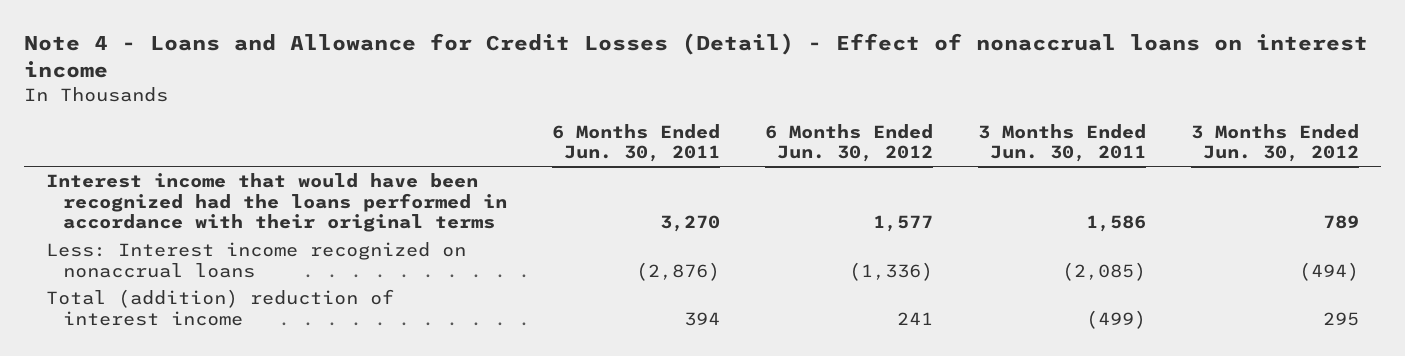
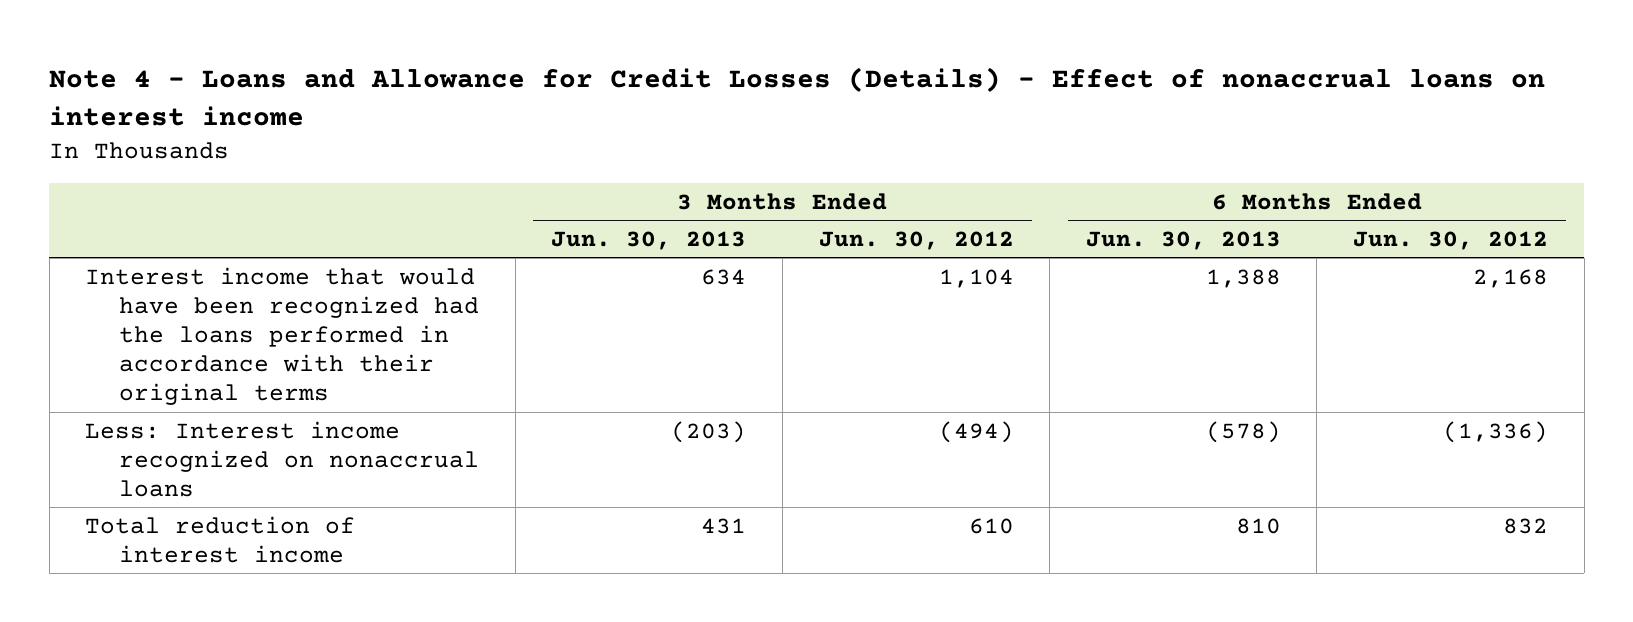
[23,33,1368,79] Note 4 - Loans and Allowance for Credit Losses (Detail) - Effect of nonaccrual loans on interest income -> [49,67,1546,127] Note 4 - Loans and Allowance for Credit Losses (Details) - Effect of nonaccrual loans on interest income
[552,123,721,163] 6 Months Ended Jun. 30, 2011 -> none
[977,123,1146,163] 3 Months Ended Jun. 30, 2011 -> none
none -> [551,230,747,250] Jun. 30, 2013
none -> [1085,230,1281,250] Jun. 30, 2013
[873,215,934,233] 1,577 -> [1473,268,1549,288] 2,168
[1322,215,1359,230] 789 -> [938,268,1014,288] 1,104
[45,288,394,326] Total (addition) reduction of interest income -> [85,515,356,563] Total reduction of interest income
[897,311,934,325] 241 -> [1503,517,1549,534] 832
[1322,311,1359,326] 295 -> [968,517,1014,534] 610

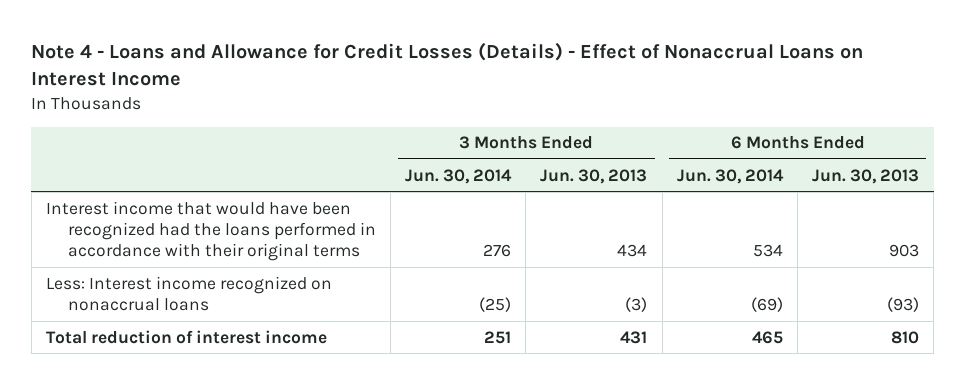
[49,67,1546,127] Note 4 - Loans and Allowance for Credit Losses (Details) - Effect of nonaccrual loans on interest income -> [31,42,864,87] Note 4 - Loans and Allowance for Credit Losses (Details) - Effect of Nonaccrual Loans on Interest Income
[818,230,1014,250] Jun. 30, 2012 -> none
[1353,230,1549,250] Jun. 30, 2012 -> none
none -> [404,168,512,184] Jun. 30, 2014
none -> [676,168,784,184] Jun. 30, 2014
[701,268,747,285] 634 -> [617,244,648,258] 434
[1205,268,1281,288] 1,388 -> [889,244,920,258] 903
[671,420,747,443] (203) -> [625,296,648,312] (3)
[1205,420,1281,443] (578) -> [887,296,920,312] (93)

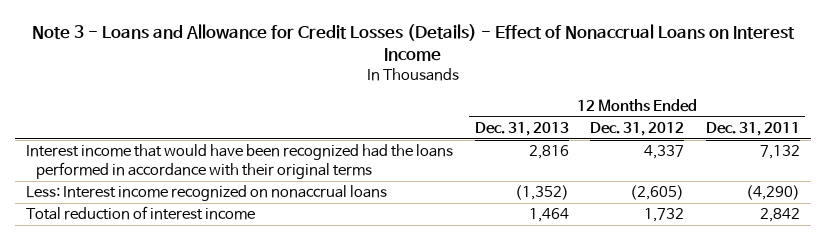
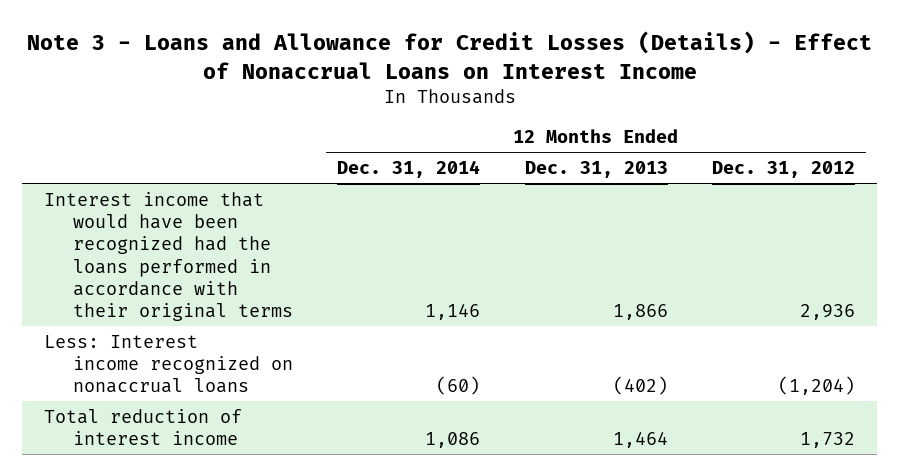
[705,121,800,136] Dec. 31, 2011 -> none
none -> [337,160,481,179] Dec. 31, 2014
[528,145,569,160] 2,816 -> [612,303,668,320] 1,866
[644,145,685,160] 4,337 -> [799,303,855,320] 2,936
[514,185,569,201] (1,352) -> [612,376,668,396] (402)
[630,185,685,201] (2,605) -> [777,376,855,396] (1,204)

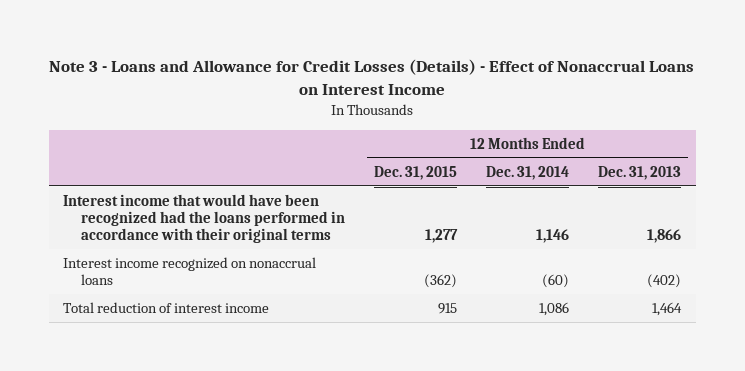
[711,161,855,179] Dec. 31, 2012 -> none
none -> [373,165,457,180] Dec. 31, 2015
[44,334,294,394] Less: Interest income recognized on nonaccrual loans -> [63,257,317,286] Interest income recognized on nonaccrual loans

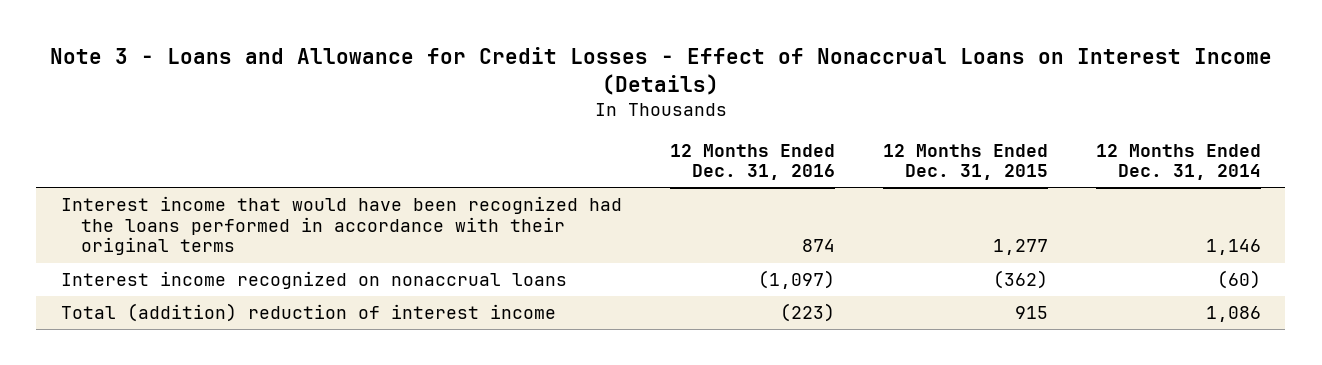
[49,58,695,95] Note 3 - Loans and Allowance for Credit Losses (Details) - Effect of Nonaccrual Loans on Interest Income -> [49,47,1272,95] Note 3 - Loans and Allowance for Credit Losses - Effect of Nonaccrual Loans on Interest Income (Details)
[598,165,682,180] Dec. 31, 2013 -> none
none -> [669,143,835,181] 12 Months Ended Dec. 31, 2016
[63,302,270,314] Total reduction of interest income -> [60,303,556,323] Total (addition) reduction of interest income

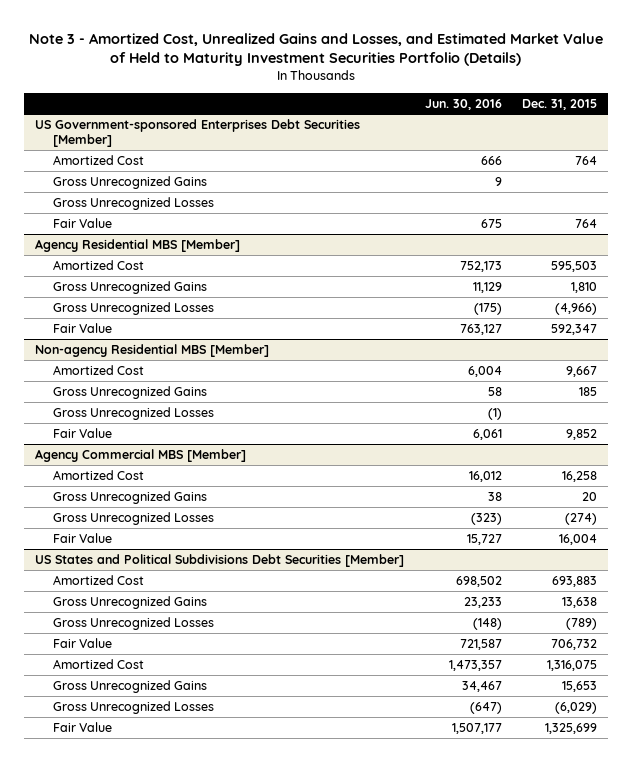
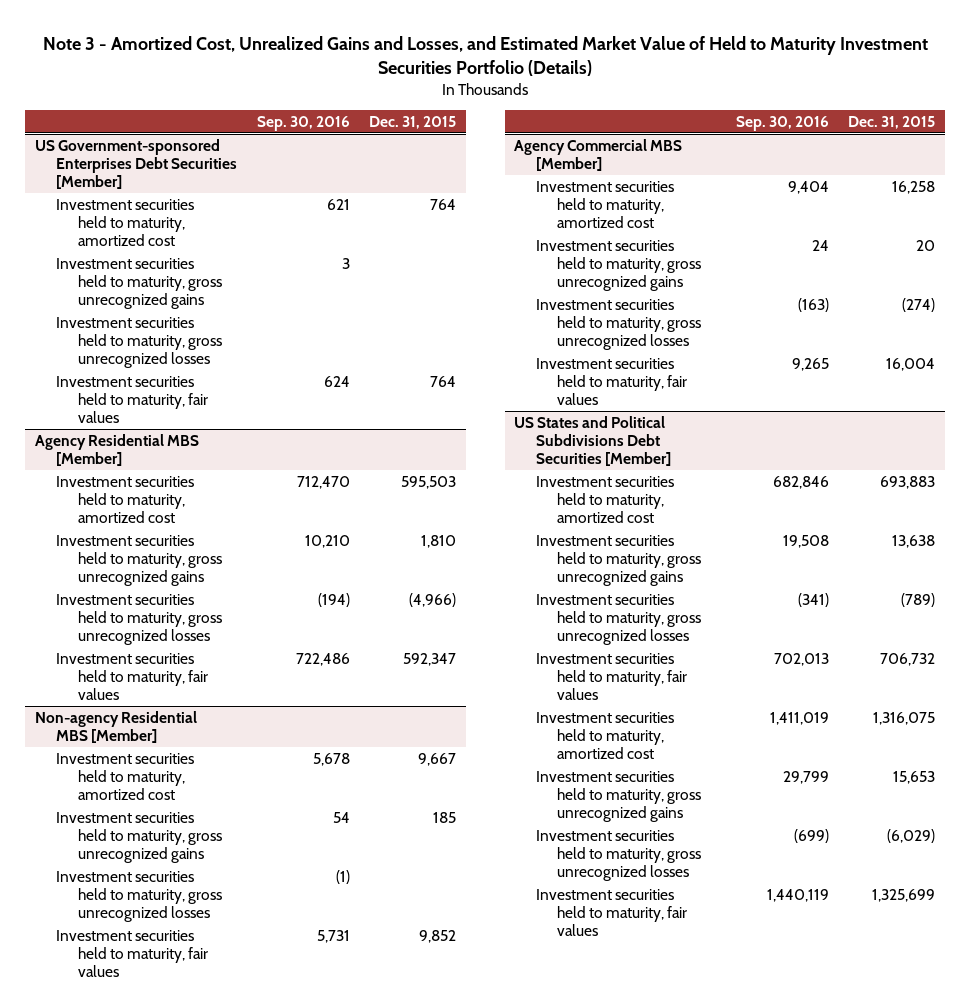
[424,98,502,110] Jun. 30, 2016 -> none
none -> [256,115,350,131] Sep. 30, 2016
[53,154,145,165] Amortized Cost -> [56,198,195,247] Investment securities held to maturity, amortized cost
[53,175,208,189] Gross Unrecognized Gains -> [56,257,222,310] Investment securities held to maturity, gross unrecognized gains
[53,196,215,210] Gross Unrecognized Losses -> [56,316,222,369] Investment securities held to maturity, gross unrecognized losses
[53,217,113,228] Fair Value -> [56,375,208,424] Investment securities held to maturity, fair values
[53,259,145,270] Amortized Cost -> [56,475,195,524] Investment securities held to maturity, amortized cost
[53,280,208,294] Gross Unrecognized Gains -> [56,534,222,587] Investment securities held to maturity, gross unrecognized gains
[53,301,215,315] Gross Unrecognized Losses -> [56,593,222,646] Investment securities held to maturity, gross unrecognized losses
[53,322,113,333] Fair Value -> [56,652,208,701] Investment securities held to maturity, fair values
[53,364,145,375] Amortized Cost -> [56,752,195,801] Investment securities held to maturity, amortized cost
[53,385,208,399] Gross Unrecognized Gains -> [56,811,222,864] Investment securities held to maturity, gross unrecognized gains
[53,406,215,420] Gross Unrecognized Losses -> [56,870,222,923] Investment securities held to maturity, gross unrecognized losses
[53,427,113,438] Fair Value -> [56,929,208,978] Investment securities held to maturity, fair values
[53,469,145,480] Amortized Cost -> [535,180,674,229] Investment securities held to maturity, amortized cost
[53,490,208,504] Gross Unrecognized Gains -> [535,239,701,292] Investment securities held to maturity, gross unrecognized gains
[53,511,215,525] Gross Unrecognized Losses -> [535,298,701,351] Investment securities held to maturity, gross unrecognized losses
[53,532,113,543] Fair Value -> [535,357,687,406] Investment securities held to maturity, fair values
[53,574,145,585] Amortized Cost -> [535,475,674,524] Investment securities held to maturity, amortized cost
[53,595,208,609] Gross Unrecognized Gains -> [535,534,701,587] Investment securities held to maturity, gross unrecognized gains
[53,616,215,630] Gross Unrecognized Losses -> [535,593,701,646] Investment securities held to maturity, gross unrecognized losses
[53,637,113,648] Fair Value -> [535,652,687,701] Investment securities held to maturity, fair values
[53,658,145,669] Amortized Cost -> [535,711,674,760] Investment securities held to maturity, amortized cost
[53,679,208,693] Gross Unrecognized Gains -> [535,770,701,823] Investment securities held to maturity, gross unrecognized gains
[53,700,215,714] Gross Unrecognized Losses -> [535,829,701,882] Investment securities held to maturity, gross unrecognized losses
[53,721,113,732] Fair Value -> [535,888,687,937] Investment securities held to maturity, fair values

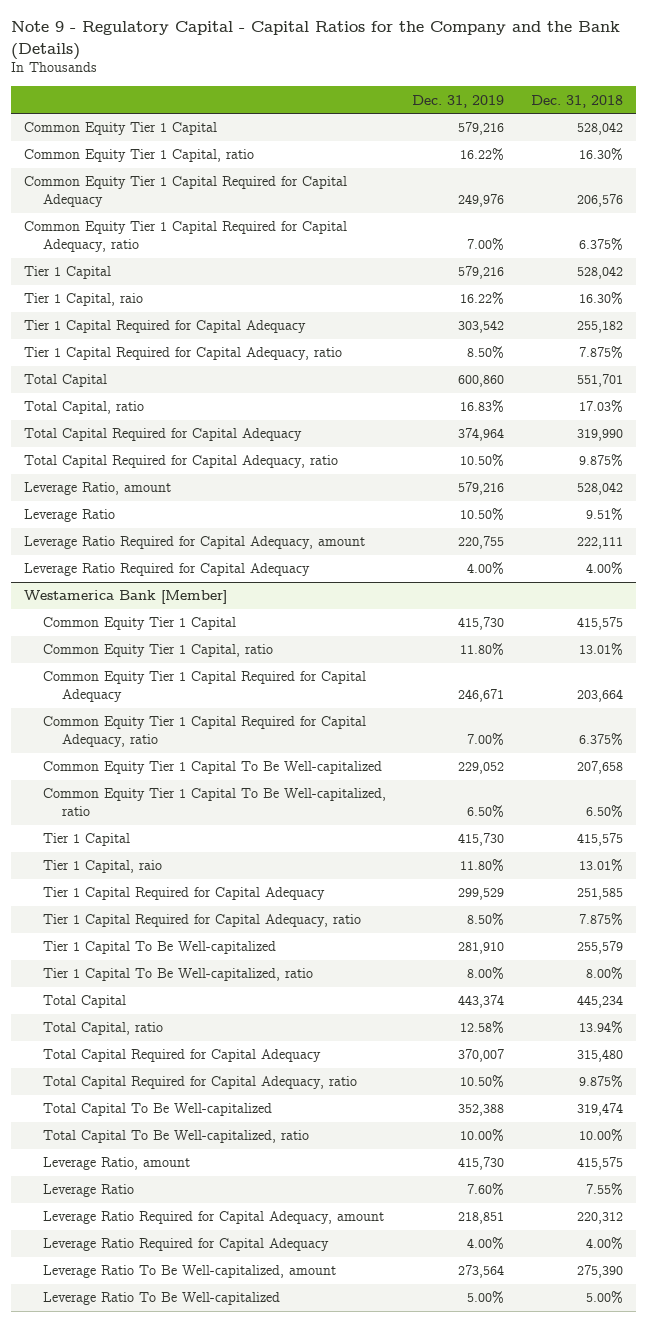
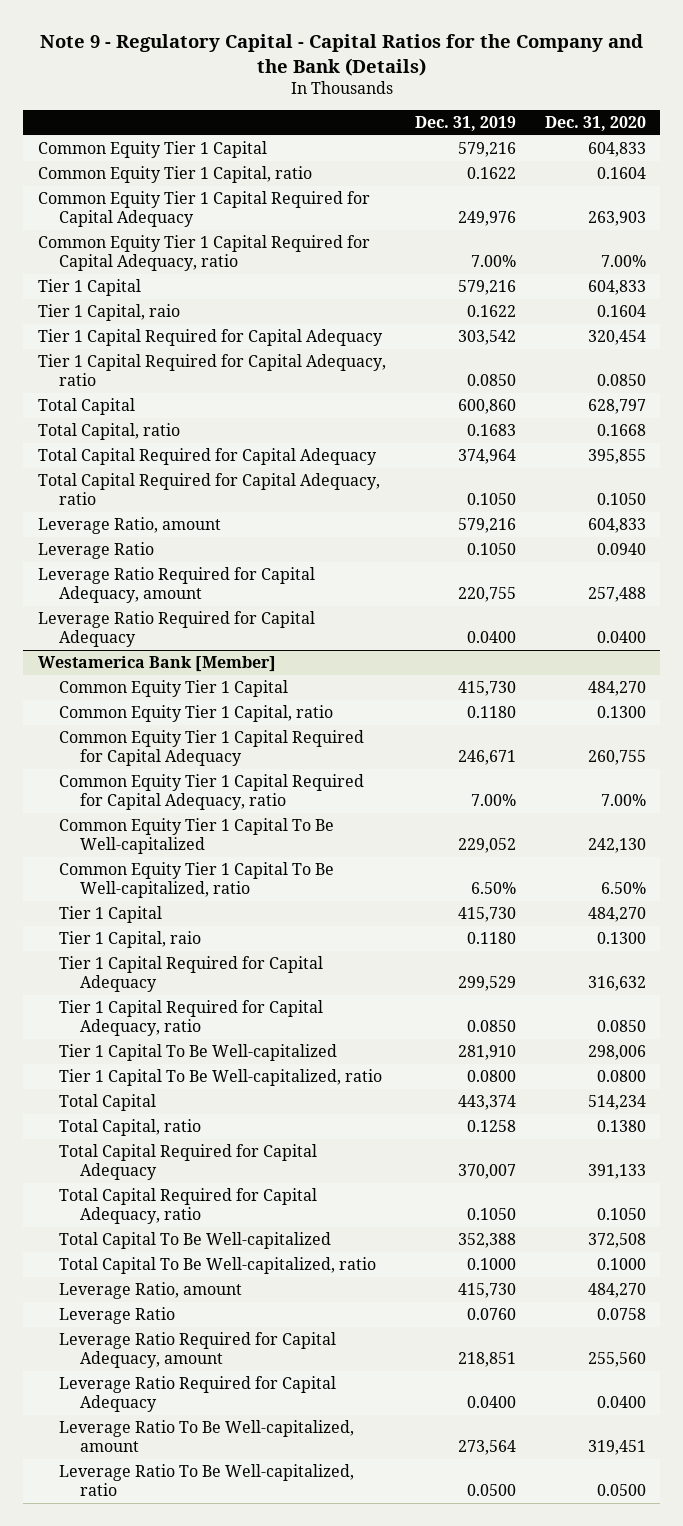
[530,94,623,108] Dec. 31, 2018 -> none
none -> [544,116,646,132] Dec. 31, 2020
[460,148,505,162] 16.22% -> [466,167,516,180] 0.1622
[460,292,505,306] 16.22% -> [466,305,516,318] 0.1622
[467,346,505,360] 8.50% -> [466,373,516,386] 0.0850
[460,400,505,414] 16.83% -> [466,424,516,437] 0.1683
[460,454,505,468] 10.50% -> [466,492,516,505] 0.1050
[460,508,505,522] 10.50% -> [466,543,516,556] 0.1050
[467,562,505,576] 4.00% -> [466,630,516,643] 0.0400
[460,643,505,657] 11.80% -> [466,706,516,719] 0.1180
[460,859,505,873] 11.80% -> [466,932,516,945] 0.1180
[467,913,505,927] 8.50% -> [466,1019,516,1032] 0.0850
[467,967,505,981] 8.00% -> [466,1070,516,1083] 0.0800
[460,1021,505,1035] 12.58% -> [466,1120,516,1133] 0.1258
[460,1075,505,1089] 10.50% -> [466,1207,516,1220] 0.1050
[460,1129,505,1143] 10.00% -> [466,1258,516,1271] 0.1000
[467,1183,505,1197] 7.60% -> [466,1308,516,1321] 0.0760
[467,1237,505,1251] 4.00% -> [466,1395,516,1408] 0.0400
[42,1292,280,1306] Leverage Ratio To Be Well-capitalized -> [58,1464,354,1496] Leverage Ratio To Be Well-capitalized, ratio
[467,1291,505,1305] 5.00% -> [466,1483,516,1496] 0.0500

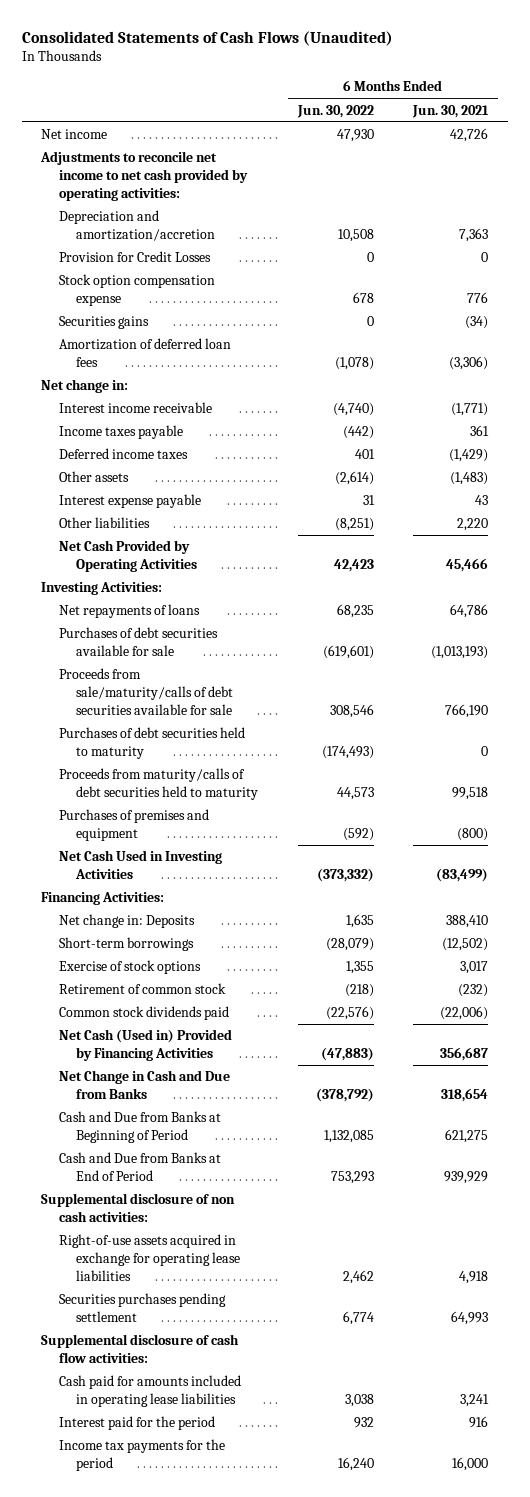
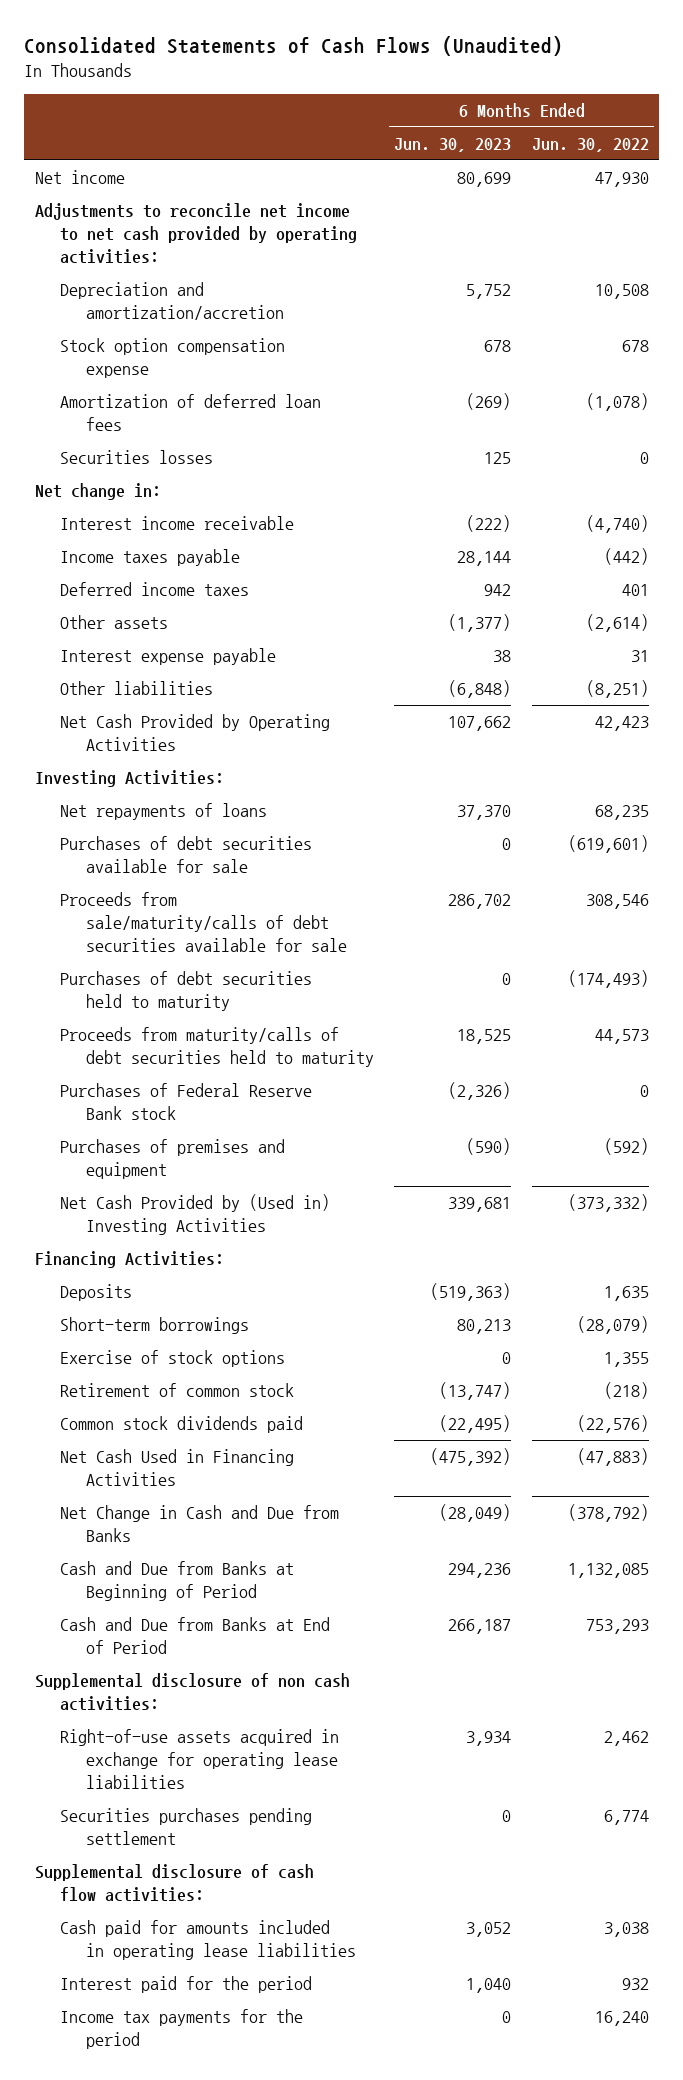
[412,104,490,118] Jun. 30, 2021 -> none
none -> [394,138,512,153] Jun. 30, 2023
[58,251,211,263] Provision for Credit Losses -> none
[58,316,149,330] Securities gains -> none
none -> [60,450,214,465] Securities losses
none -> [60,1083,313,1121] Purchases of Federal Reserve Bank stock
[58,850,222,880] Net Cash Used in Investing Activities -> [60,1194,331,1236] Net Cash Provided by (Used in) Investing Activities
[58,914,195,929] Net change in: Deposits -> [60,1284,133,1302] Deposits
[58,1029,232,1062] Net Cash (Used in) Provided by Financing Activities -> [60,1449,295,1487] Net Cash Used in Financing Activities

